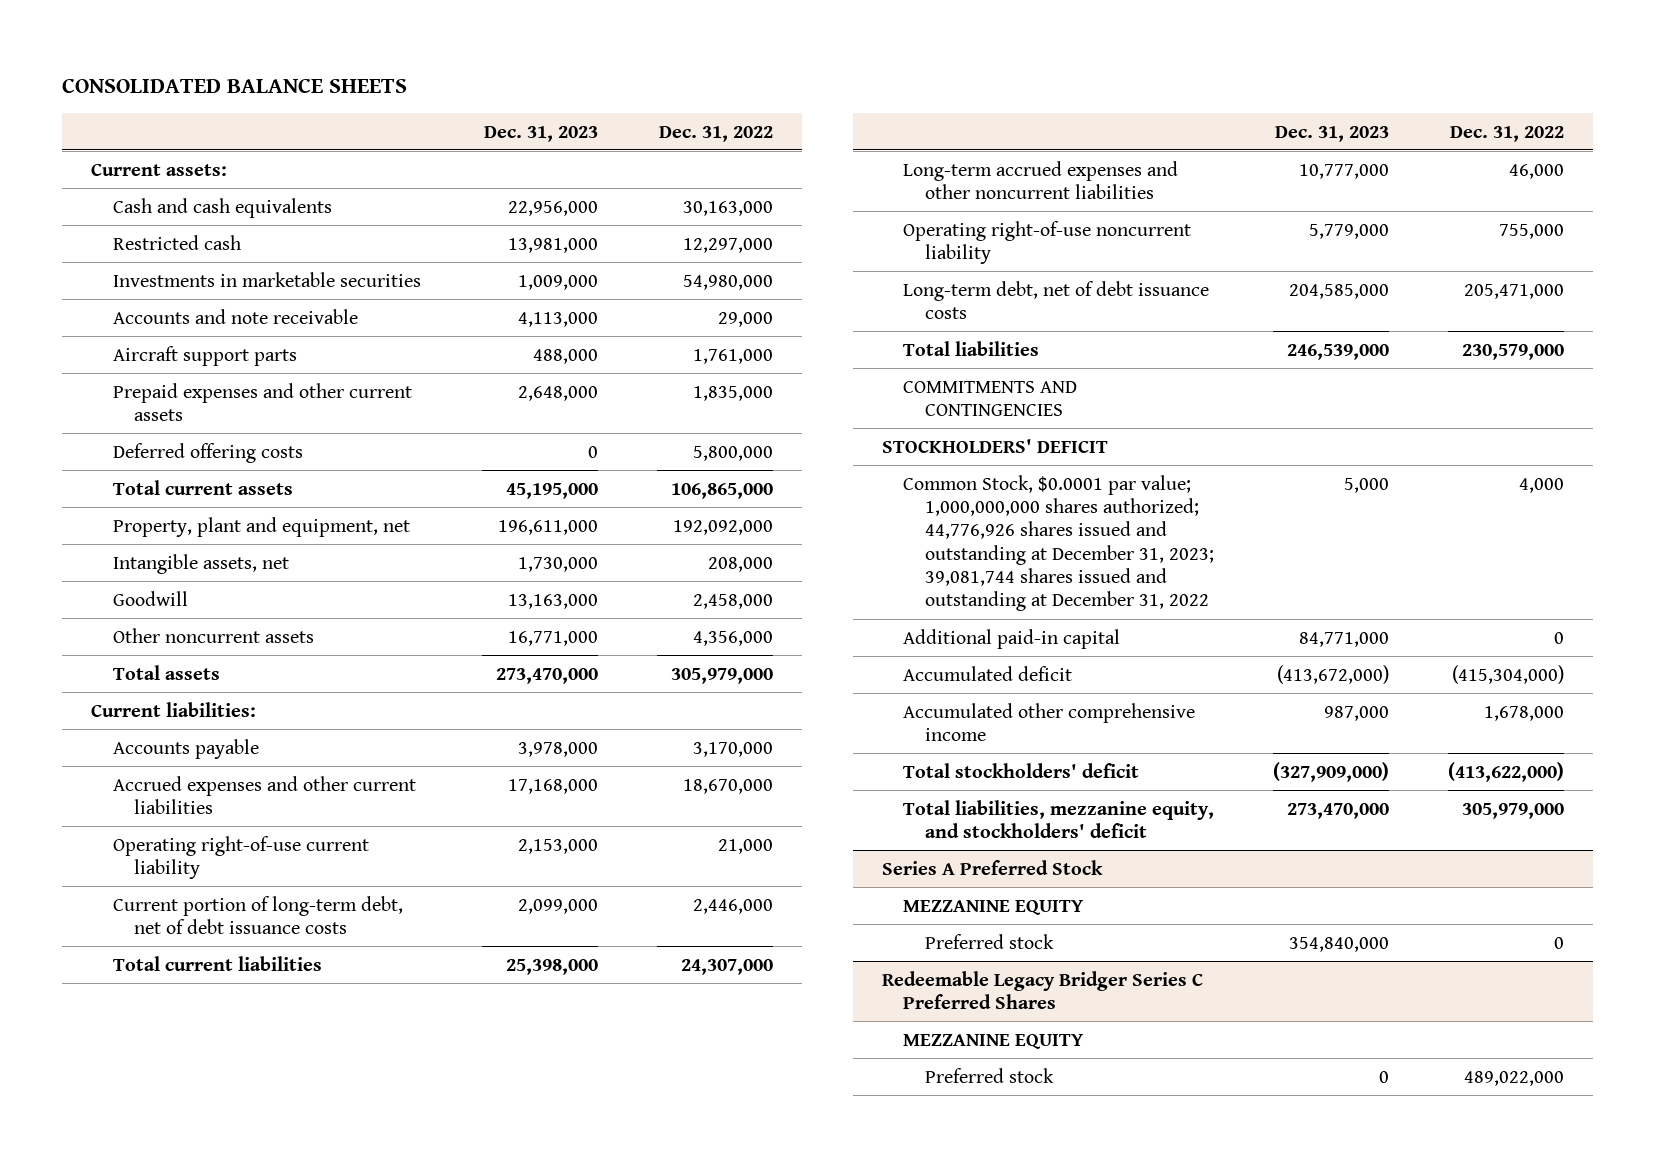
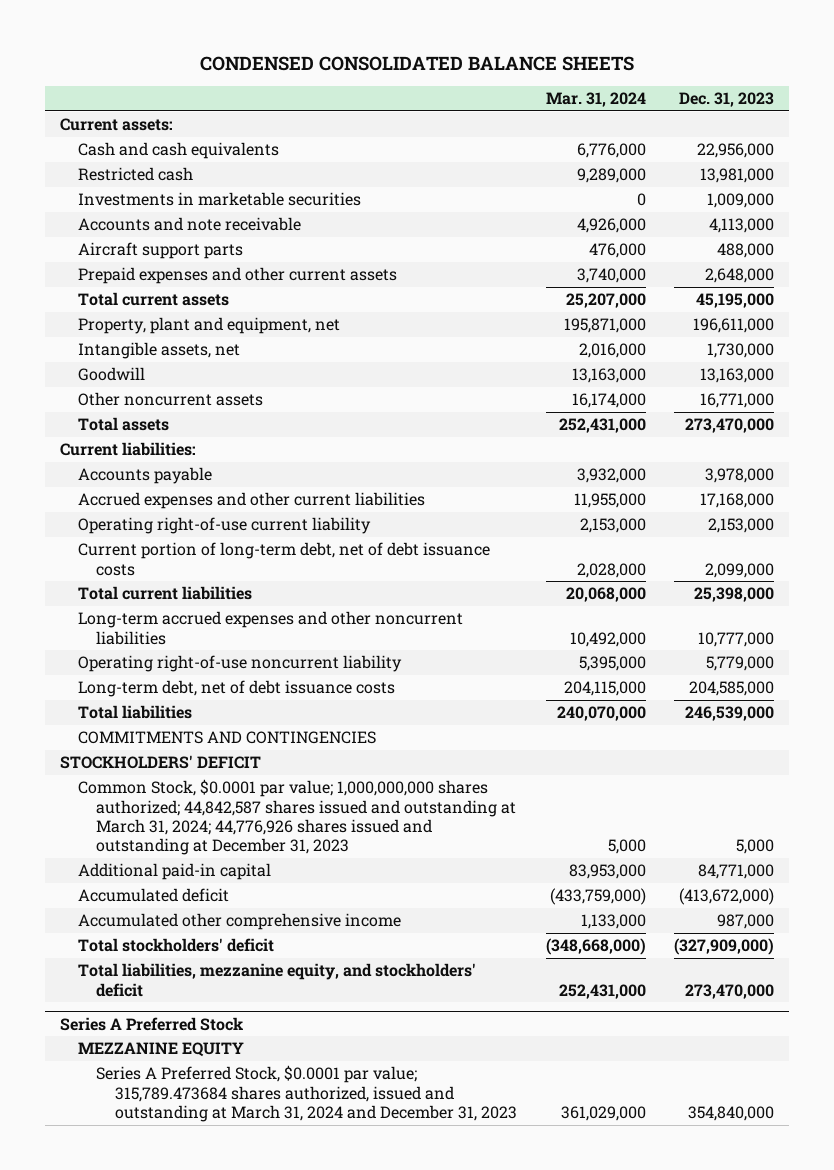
[61,77,407,93] CONSOLIDATED BALANCE SHEETS -> [199,56,634,72] CONDENSED CONSOLIDATED BALANCE SHEETS
[658,125,773,142] Dec. 31, 2022 -> none
none -> [545,92,646,108] Mar. 31, 2024
[112,442,303,463] Deferred offering costs -> none
[903,474,1214,612] Common Stock, $0.0001 par value; 1,000,000,000 shares authorized; 44,776,926 shares issued and outstanding at December 31, 2023; 39,081,744 shares issued and outstanding at December 31, 2022 -> [77,779,517,856] Common Stock, $0.0001 par value; 1,000,000,000 shares authorized; 44,842,587 shares issued and outstanding at March 31, 2024; 44,776,926 shares issued and outstanding at December 31, 2023
[881,970,1203,1010] Redeemable Legacy Bridger Series C Preferred Shares -> none
[903,1033,1085,1049] MEZZANINE EQUITY -> none
[924,1067,1054,1083] Preferred stock -> none
[924,933,1054,949] Preferred stock -> [96,1065,517,1122] Series A Preferred Stock, $0.0001 par value; 315,789.473684 shares authorized, issued and outstanding at March 31, 2024 and December 31, 2023

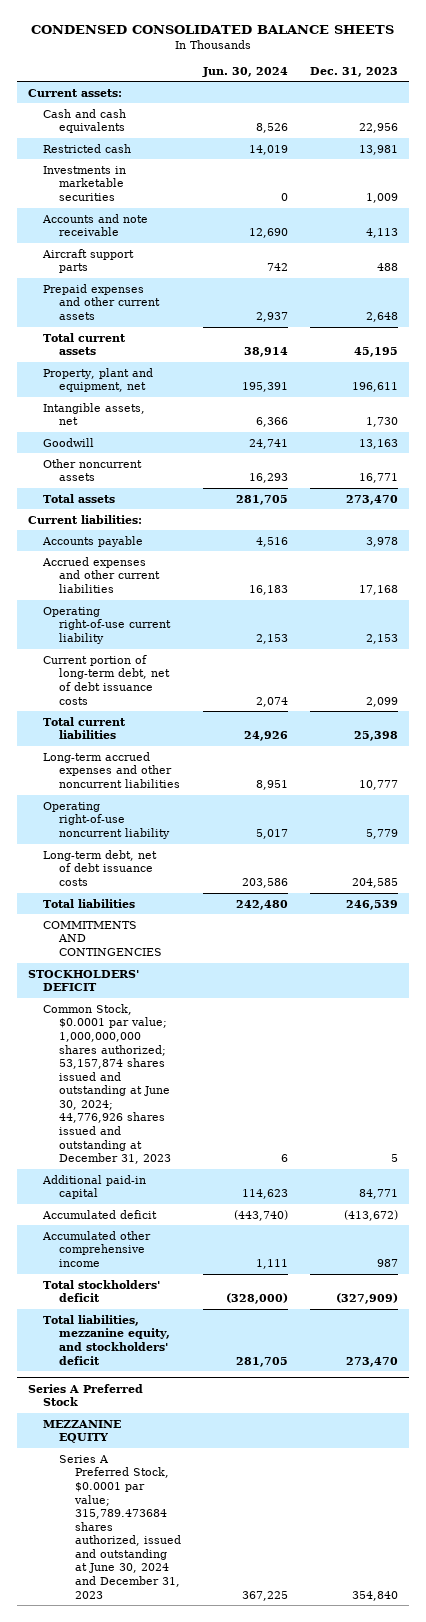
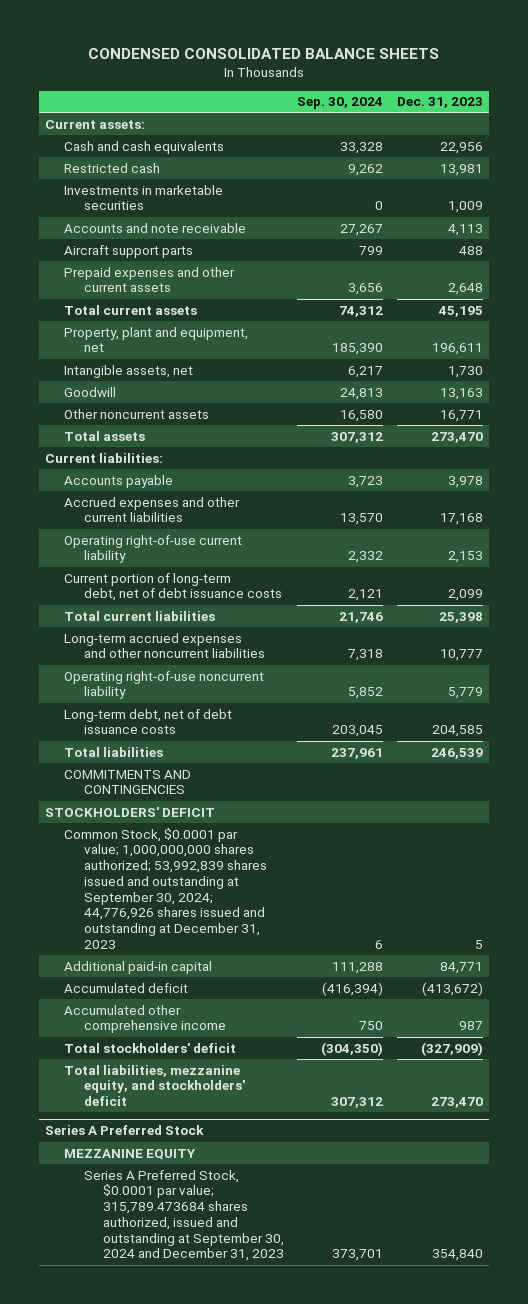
[202,66,289,77] Jun. 30, 2024 -> none
none -> [297,97,384,110] Sep. 30, 2024
[43,1003,172,1165] Common Stock, $0.0001 par value; 1,000,000,000 shares authorized; 53,157,874 shares issued and outstanding at June 30, 2024; 44,776,926 shares issued and outstanding at December 31, 2023 -> [64,827,267,950] Common Stock, $0.0001 par value; 1,000,000,000 shares authorized; 53,992,839 shares issued and outstanding at September 30, 2024; 44,776,926 shares issued and outstanding at December 31, 2023
[59,1454,182,1599] Series A Preferred Stock, $0.0001 par value; 315,789.473684 shares authorized, issued and outstanding at June 30, 2024 and December 31, 2023 -> [83,1169,284,1262] Series A Preferred Stock, $0.0001 par value; 315,789.473684 shares authorized, issued and outstanding at September 30, 2024 and December 31, 2023

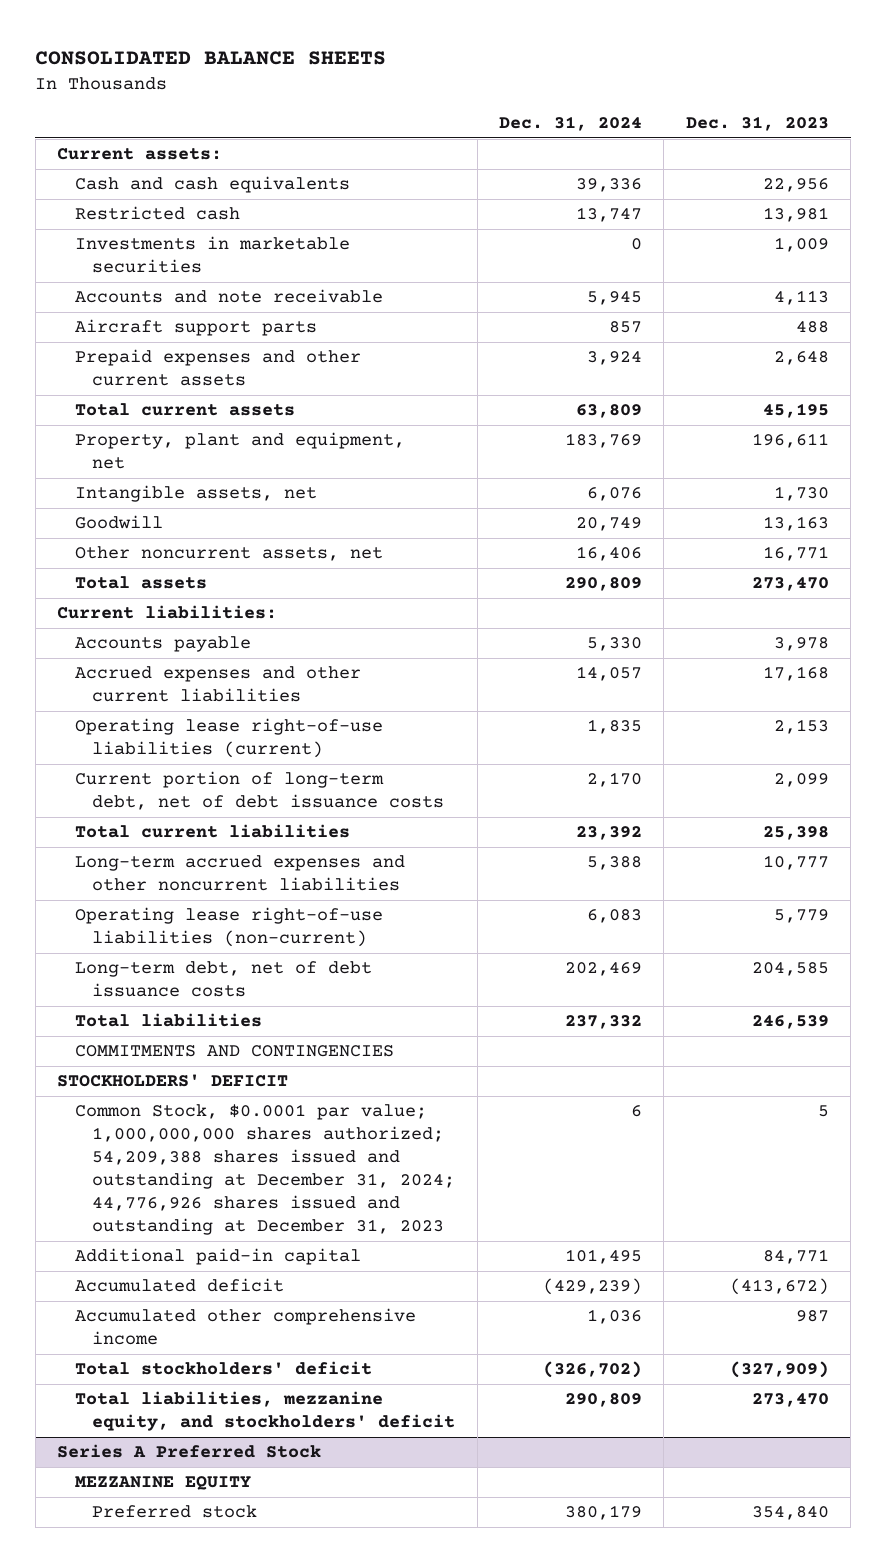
[87,48,439,60] CONDENSED CONSOLIDATED BALANCE SHEETS -> [35,50,387,65] CONSOLIDATED BALANCE SHEETS
[297,97,384,110] Sep. 30, 2024 -> none
none -> [499,115,643,131] Dec. 31, 2024
[64,408,210,419] Other noncurrent assets -> [74,546,383,562] Other noncurrent assets, net
[64,534,243,564] Operating right-of-use current liability -> [74,718,383,759] Operating lease right-of-use liabilities (current)
[64,670,265,700] Operating right-of-use noncurrent liability -> [74,907,383,948] Operating lease right-of-use liabilities (non-current)
[64,827,267,950] Common Stock, $0.0001 par value; 1,000,000,000 shares authorized; 53,992,839 shares issued and outstanding at September 30, 2024; 44,776,926 shares issued and outstanding at December 31, 2023 -> [74,1104,456,1236] Common Stock, $0.0001 par value; 1,000,000,000 shares authorized; 54,209,388 shares issued and outstanding at December 31, 2024; 44,776,926 shares issued and outstanding at December 31, 2023
[83,1169,284,1262] Series A Preferred Stock, $0.0001 par value; 315,789.473684 shares authorized, issued and outstanding at September 30, 2024 and December 31, 2023 -> [92,1505,258,1519] Preferred stock

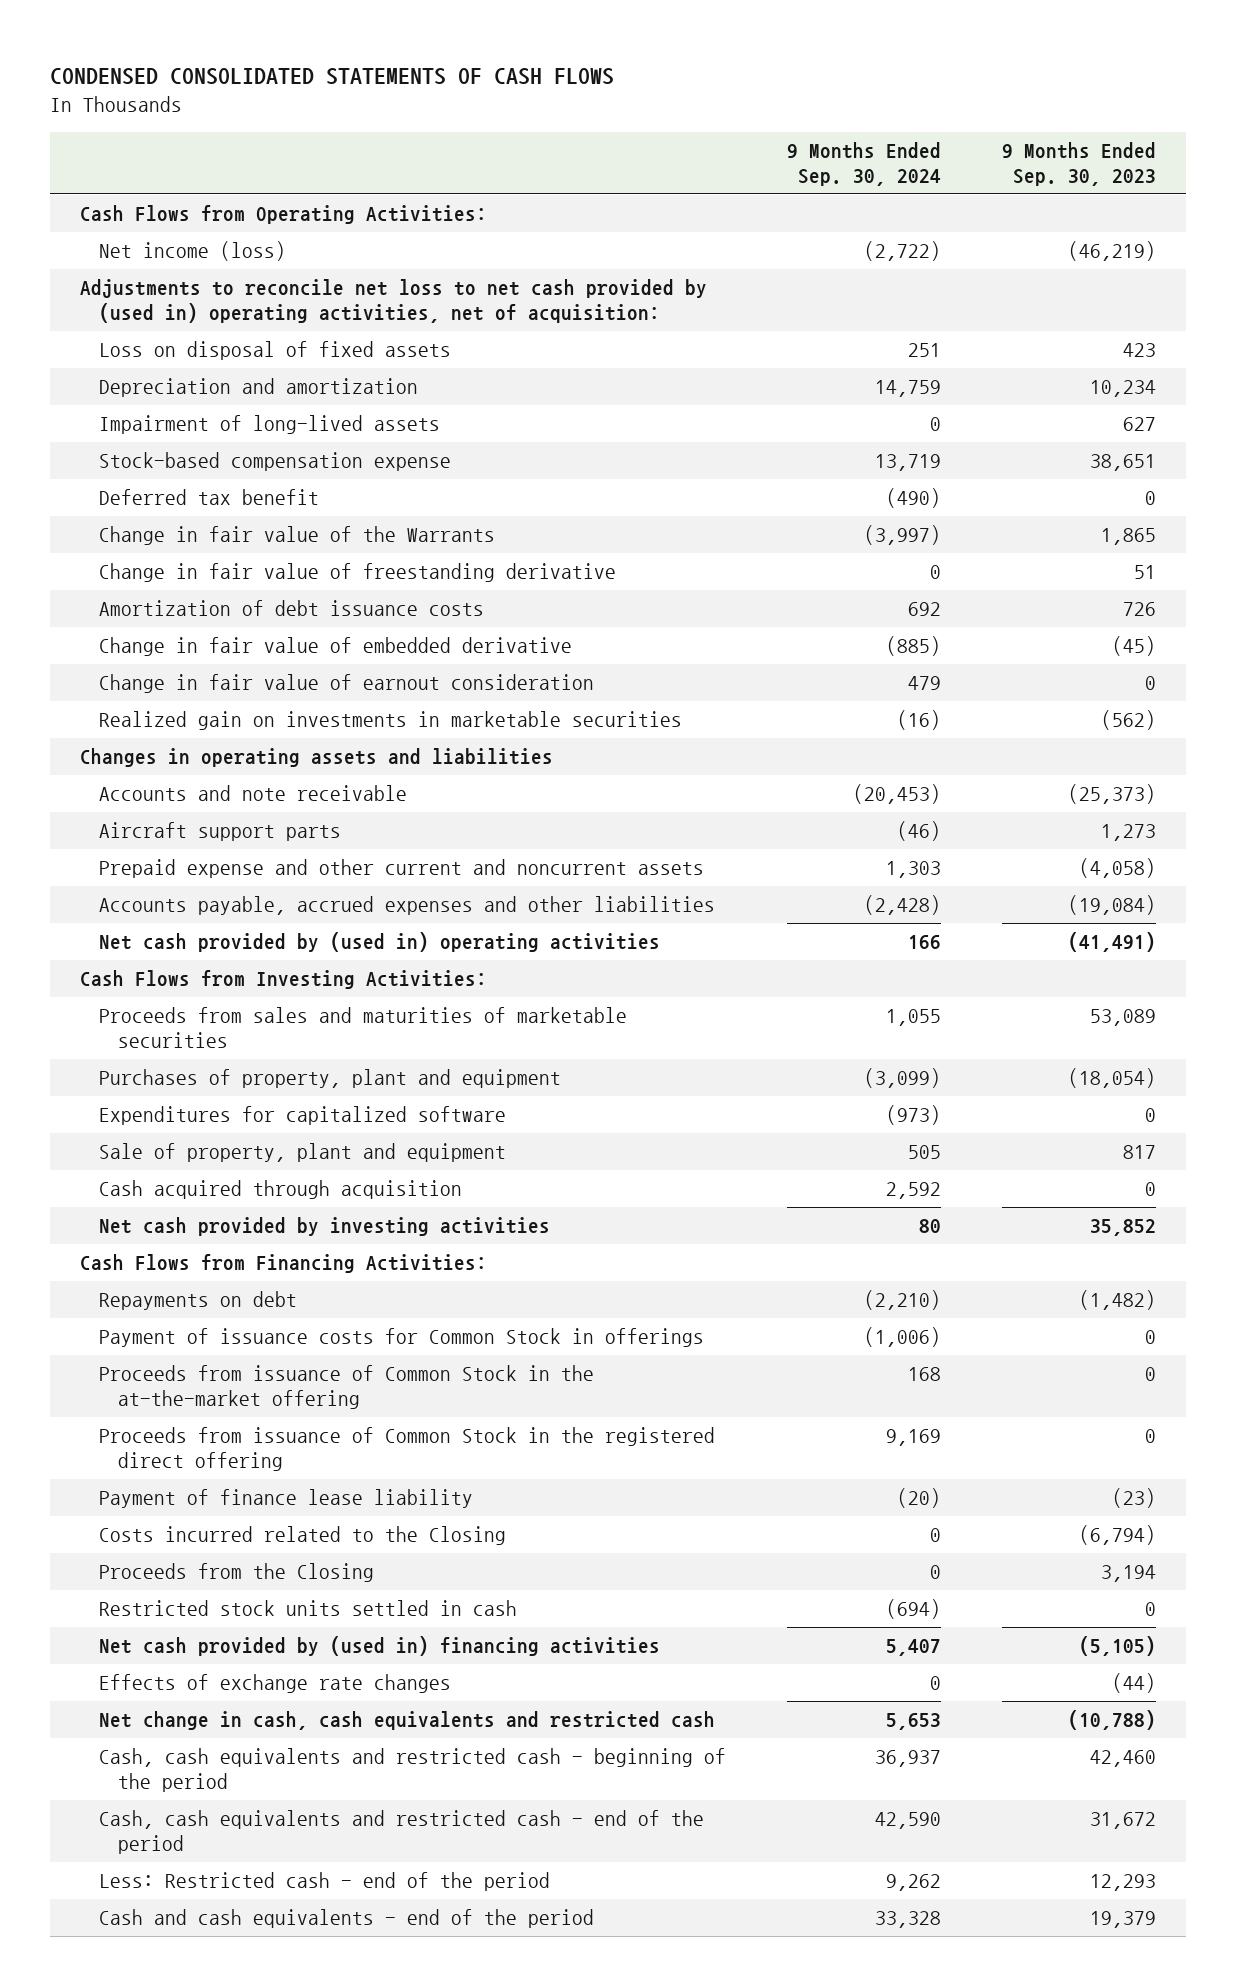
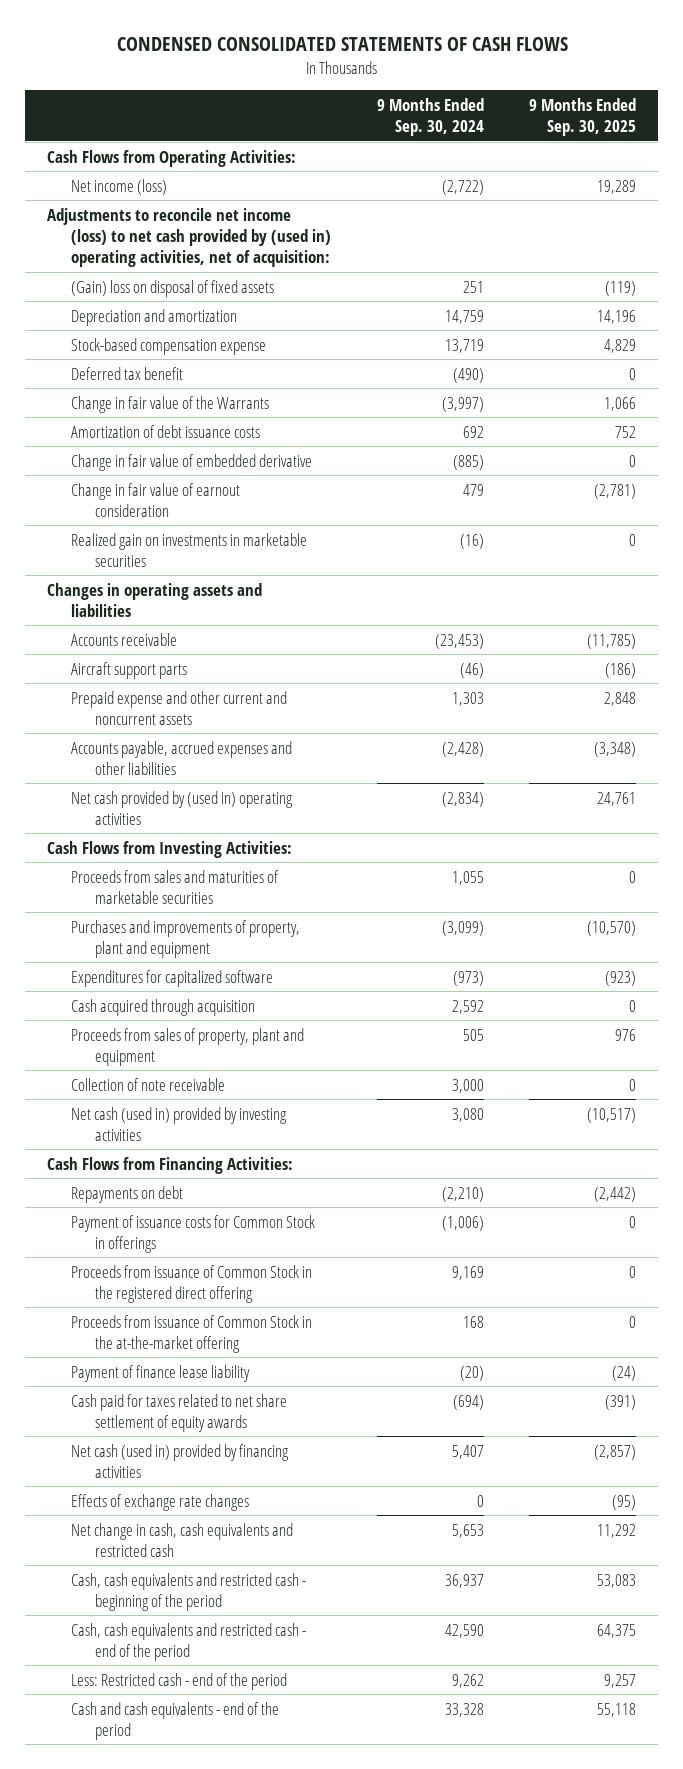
[1001,142,1156,186] 9 Months Ended Sep. 30, 2023 -> none
none -> [528,97,636,137] 9 Months Ended Sep. 30, 2025
[80,279,708,323] Adjustments to reconcile net loss to net cash provided by (used in) operating activities, net of acquisition: -> [47,207,332,268] Adjustments to reconcile net income (loss) to net cash provided by (used in) operating activities, net of acquisition:
[99,341,452,361] Loss on disposal of fixed assets -> [71,279,275,297] (Gain) loss on disposal of fixed assets
[99,415,441,435] Impairment of long-lived assets -> none
[99,563,617,583] Change in fair value of freestanding derivative -> none
[99,785,408,802] Accounts and note receivable -> [71,632,178,646] Accounts receivable
[853,784,942,805] (20,453) -> [434,633,484,649] (23,453)
[908,935,942,950] 166 -> [441,791,484,807] (2,834)
[99,1069,562,1089] Purchases of property, plant and equipment -> [71,919,301,958] Purchases and improvements of property, plant and equipment
[99,1143,507,1163] Sale of property, plant and equipment -> none
none -> [71,1027,305,1066] Proceeds from sales of property, plant and equipment
none -> [71,1077,226,1091] Collection of note receivable
[99,1217,551,1237] Net cash provided by investing activities -> [71,1106,288,1141] Net cash (used in) provided by investing activities
[919,1219,942,1234] 80 -> [451,1107,484,1122] 3,080
[99,1365,595,1409] Proceeds from issuance of Common Stock in the at-the-market offering -> [71,1314,313,1353] Proceeds from issuance of Common Stock in the at-the-market offering
[99,1526,507,1546] Costs incurred related to the Closing -> none
[99,1563,375,1583] Proceeds from the Closing -> none
[99,1600,518,1617] Restricted stock units settled in cash -> [71,1393,288,1432] Cash paid for taxes related to net share settlement of equity awards
[99,1636,661,1657] Net cash provided by (used in) financing activities -> [71,1443,290,1478] Net cash (used in) provided by financing activities

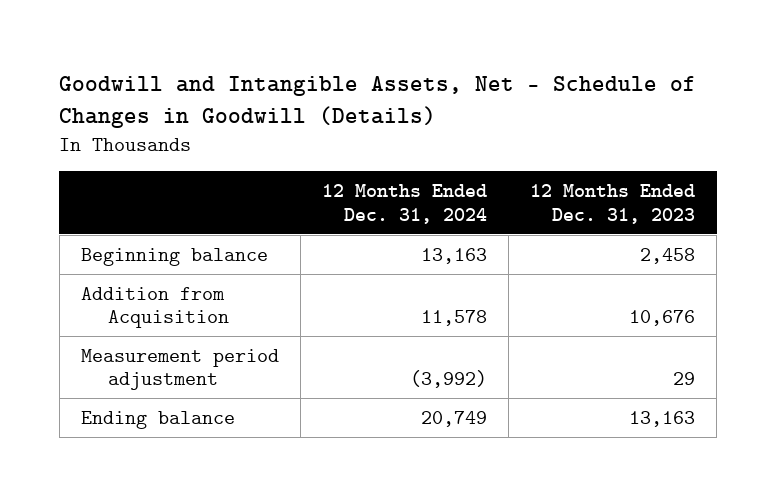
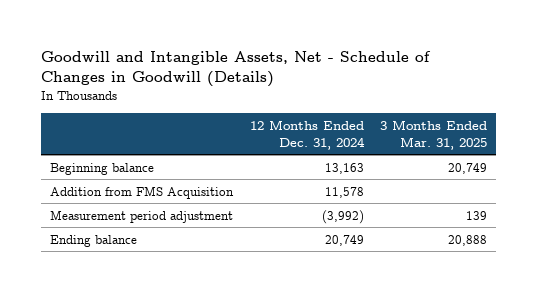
[530,184,696,224] 12 Months Ended Dec. 31, 2023 -> none
none -> [380,119,488,150] 3 Months Ended Mar. 31, 2025
[80,286,230,329] Addition from Acquisition -> [49,185,234,199] Addition from FMS Acquisition

